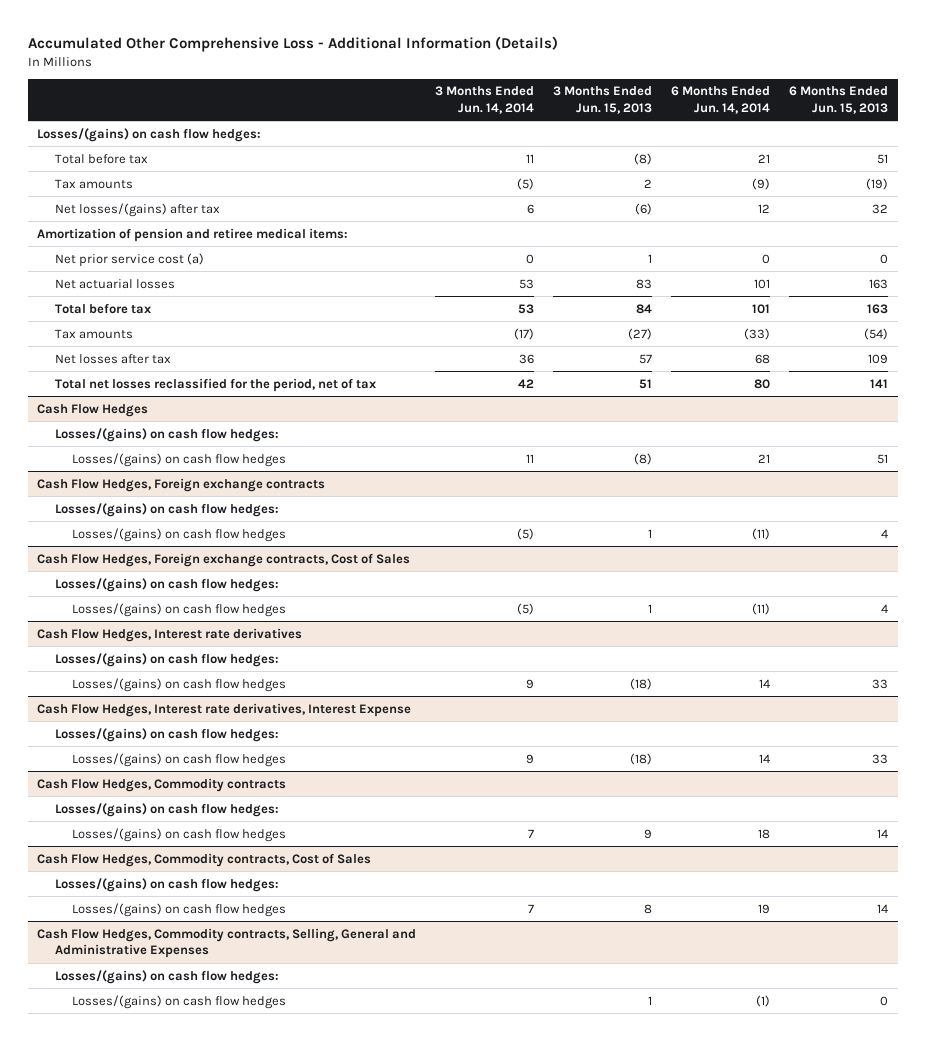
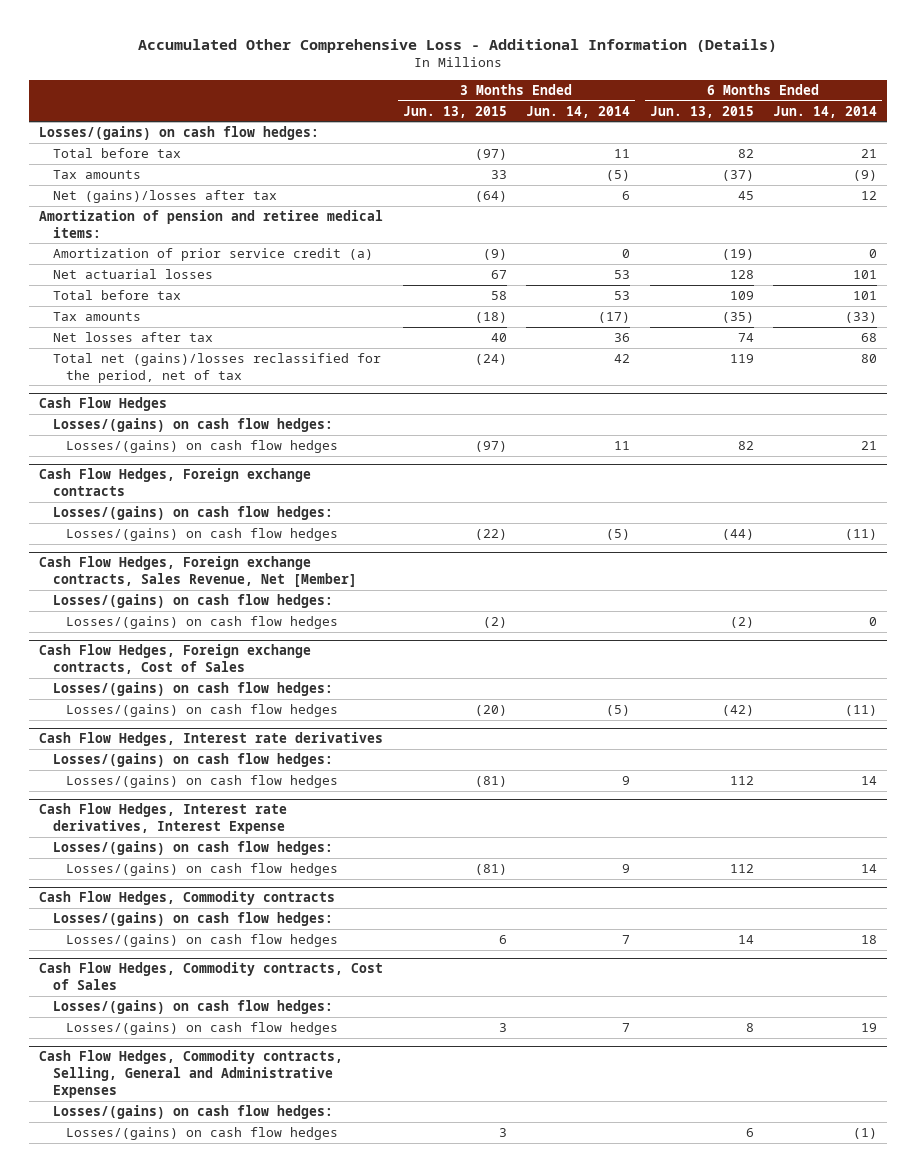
[553,86,653,115] 3 Months Ended Jun. 15, 2013 -> none
[789,86,889,115] 6 Months Ended Jun. 15, 2013 -> none
none -> [402,105,507,118] Jun. 13, 2015
none -> [649,105,754,118] Jun. 13, 2015
[54,202,220,217] Net losses/(gains) after tax -> [52,189,277,203] Net (gains)/losses after tax
[54,252,204,267] Net prior service cost (a) -> [52,247,373,261] Amortization of prior service credit (a)
[54,377,376,392] Total net losses reclassified for the period, net of tax -> [52,352,381,383] Total net (gains)/losses reclassified for the period, net of tax
none -> [39,556,357,588] Cash Flow Hedges, Foreign exchange contracts, Sales Revenue, Net [Member]
none -> [52,593,333,608] Losses/(gains) on cash flow hedges:
none -> [66,615,339,629] Losses/(gains) on cash flow hedges

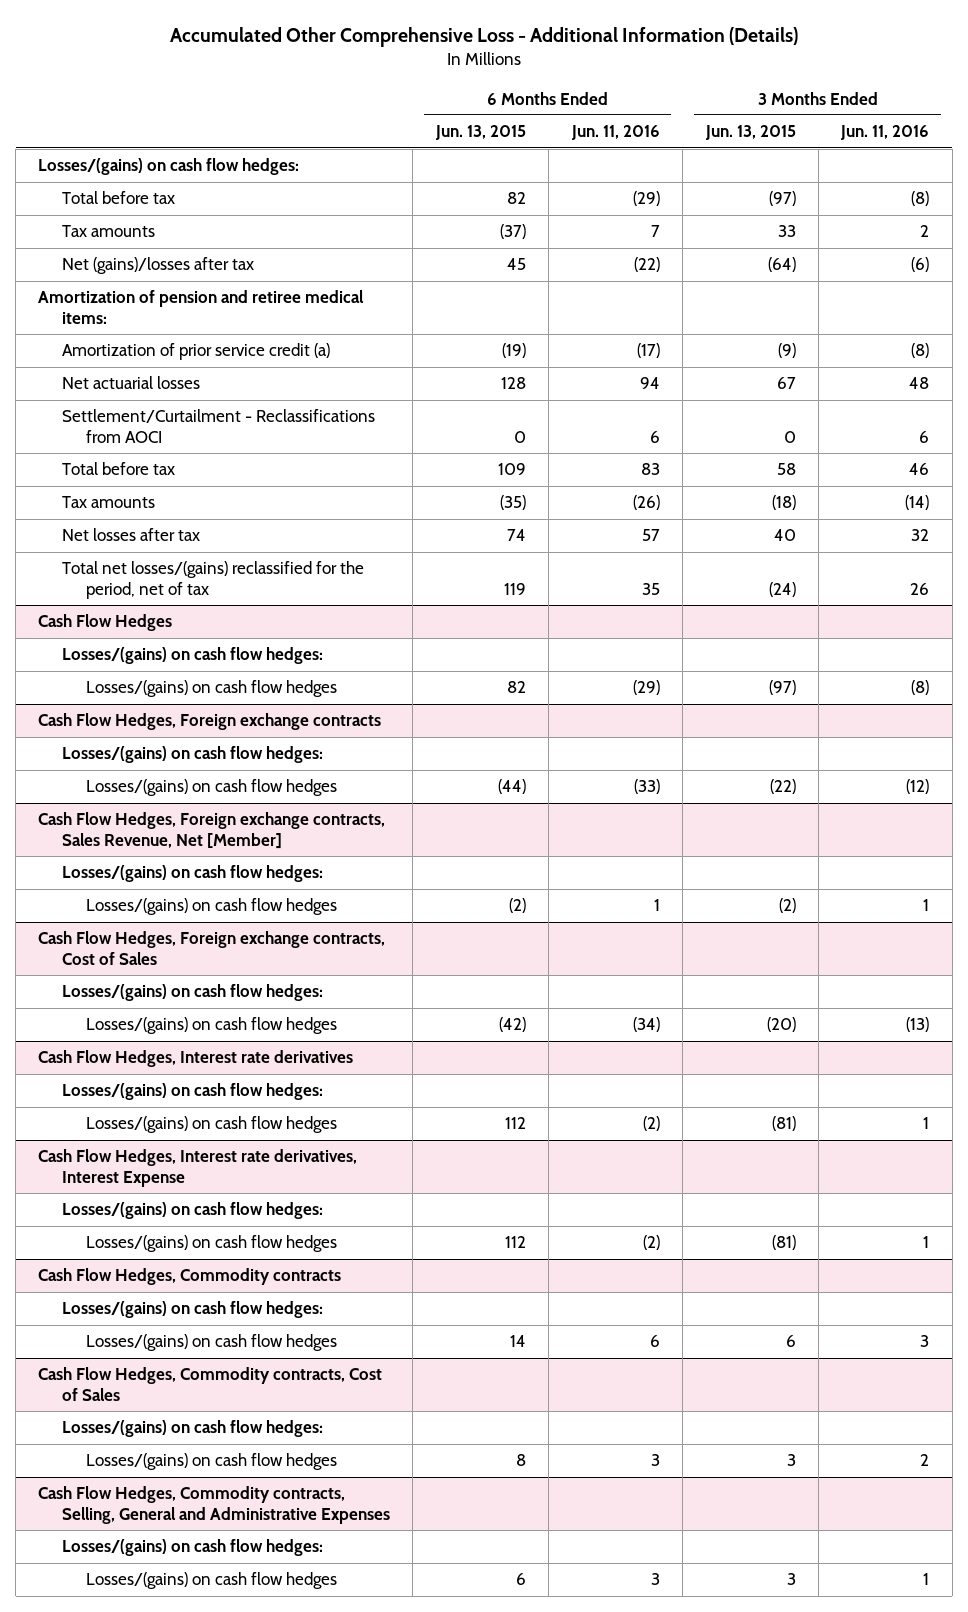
[526,105,631,118] Jun. 14, 2014 -> none
[773,105,878,118] Jun. 14, 2014 -> none
none -> [570,125,660,141] Jun. 11, 2016
none -> [840,125,930,141] Jun. 11, 2016
none -> [62,409,376,443] Settlement/Curtailment - Reclassifications from AOCI
[52,352,381,383] Total net (gains)/losses reclassified for the period, net of tax -> [62,561,365,599] Total net losses/(gains) reclassified for the period, net of tax

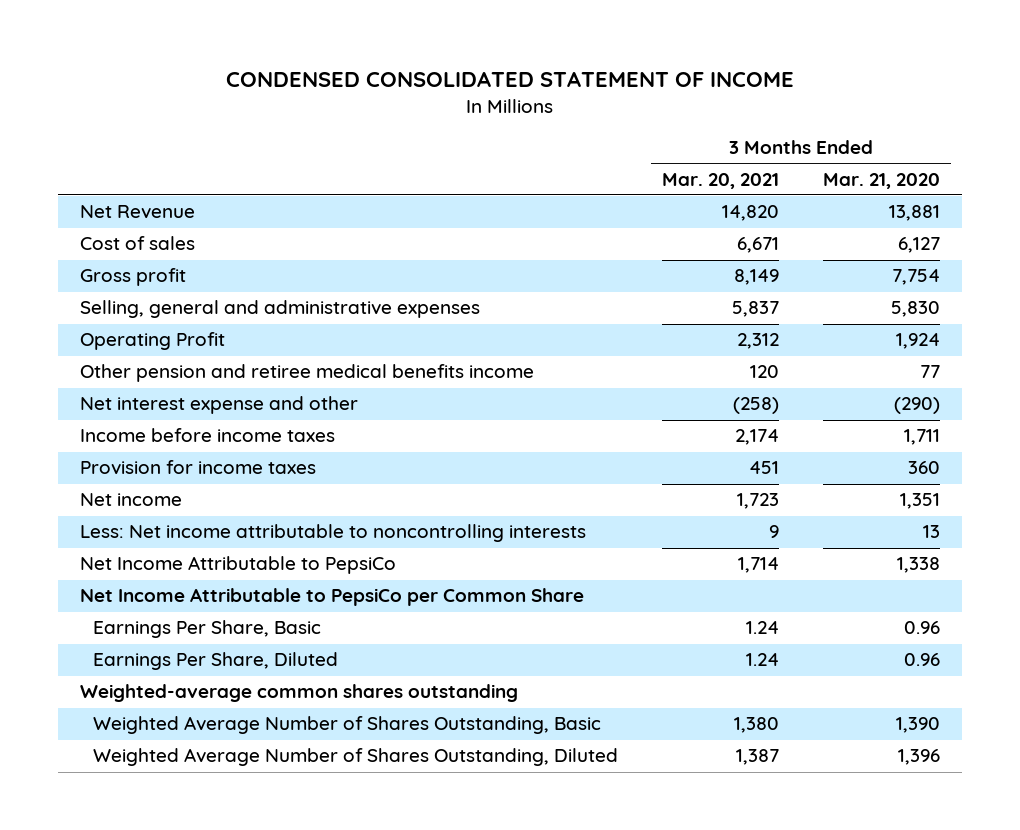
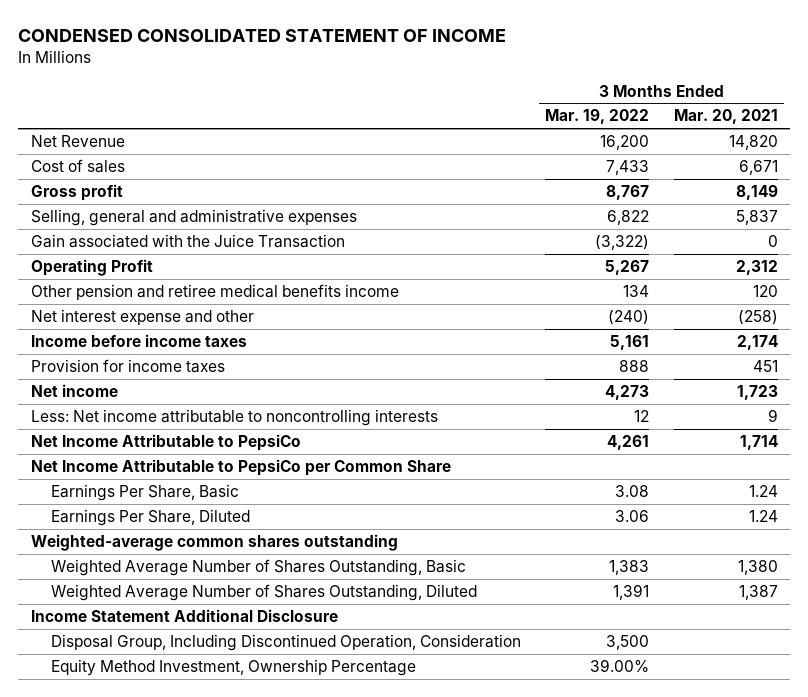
[822,172,940,189] Mar. 21, 2020 -> none
none -> [545,109,650,125] Mar. 19, 2022
none -> [30,233,345,248] Gain associated with the Juice Transaction
none -> [30,608,338,622] Income Statement Additional Disclosure
none -> [51,633,522,651] Disposal Group, Including Discontinued Operation, Consideration
none -> [51,658,417,676] Equity Method Investment, Ownership Percentage

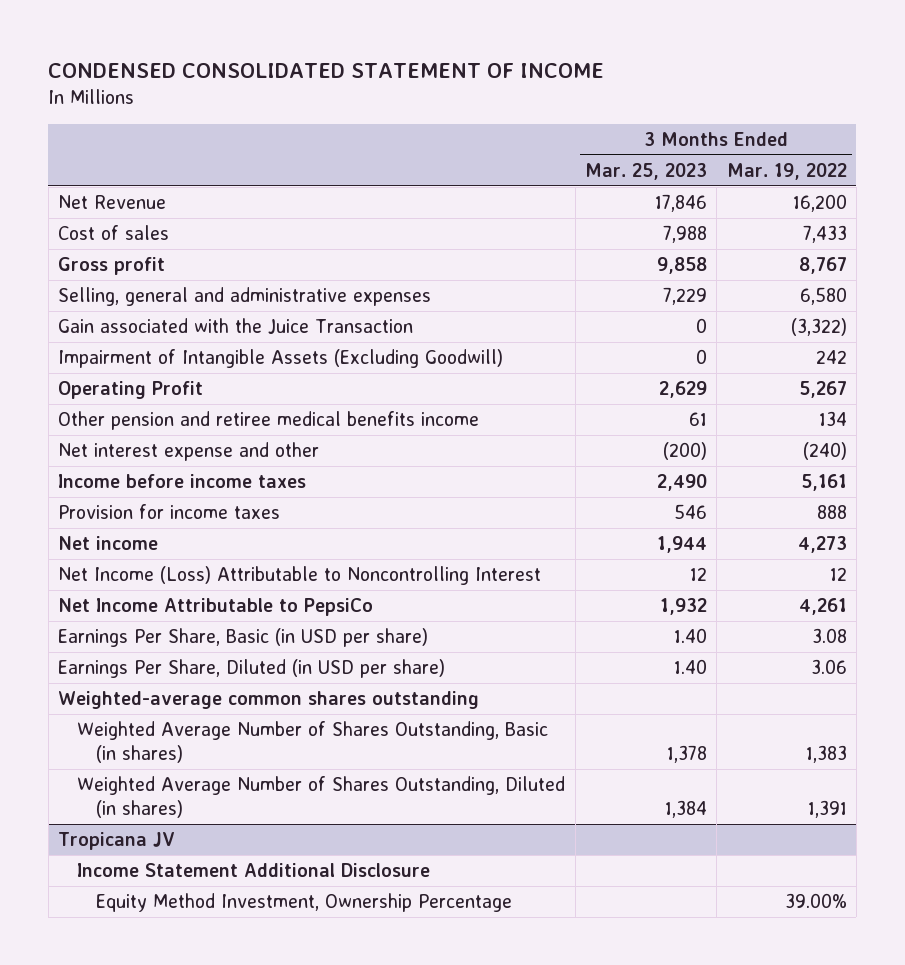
[673,109,778,125] Mar. 20, 2021 -> none
none -> [584,162,707,180] Mar. 25, 2023
[607,209,650,225] 6,822 -> [799,287,847,306] 6,580
none -> [58,349,504,369] Impairment of Intangible Assets (Excluding Goodwill)
[30,408,438,426] Less: Net income attributable to noncontrolling interests -> [58,566,542,586] Net Income (Loss) Attributable to Noncontrolling Interest
[30,458,451,476] Net Income Attributable to PepsiCo per Common Share -> none
[51,483,240,501] Earnings Per Share, Basic -> [58,628,429,648] Earnings Per Share, Basic (in USD per share)
[51,508,251,526] Earnings Per Share, Diluted -> [58,659,446,679] Earnings Per Share, Diluted (in USD per share)
[51,558,467,576] Weighted Average Number of Shares Outstanding, Basic -> [77,721,549,763] Weighted Average Number of Shares Outstanding, Basic (in shares)
[51,583,478,601] Weighted Average Number of Shares Outstanding, Diluted -> [77,776,566,818] Weighted Average Number of Shares Outstanding, Diluted (in shares)
none -> [58,832,176,851] Tropicana JV
[51,633,522,651] Disposal Group, Including Discontinued Operation, Consideration -> none

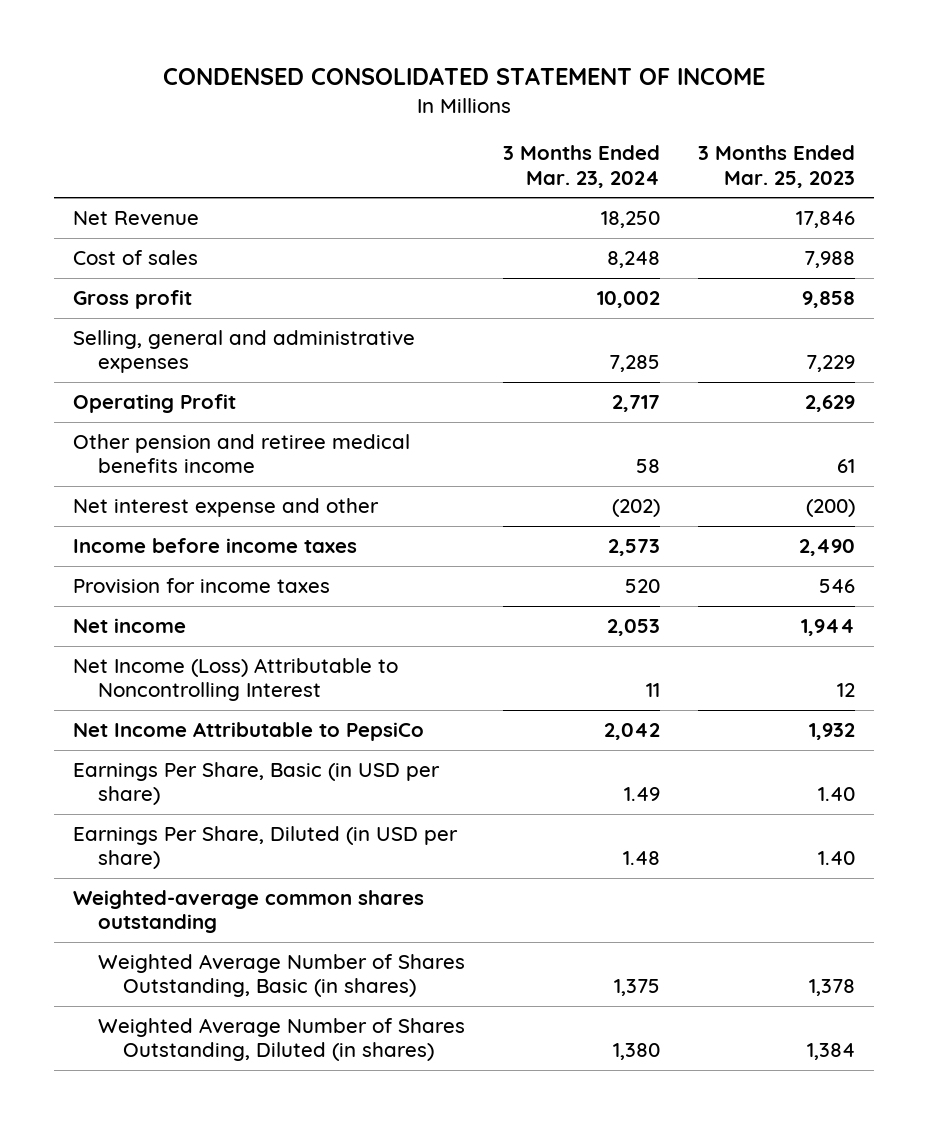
[726,162,847,180] Mar. 19, 2022 -> none
none -> [502,145,660,188] 3 Months Ended Mar. 23, 2024
[58,318,414,335] Gain associated with the Juice Transaction -> none
[58,349,504,369] Impairment of Intangible Assets (Excluding Goodwill) -> none
[58,832,176,851] Tropicana JV -> none
[77,863,431,878] Income Statement Additional Disclosure -> none
[95,893,512,913] Equity Method Investment, Ownership Percentage -> none

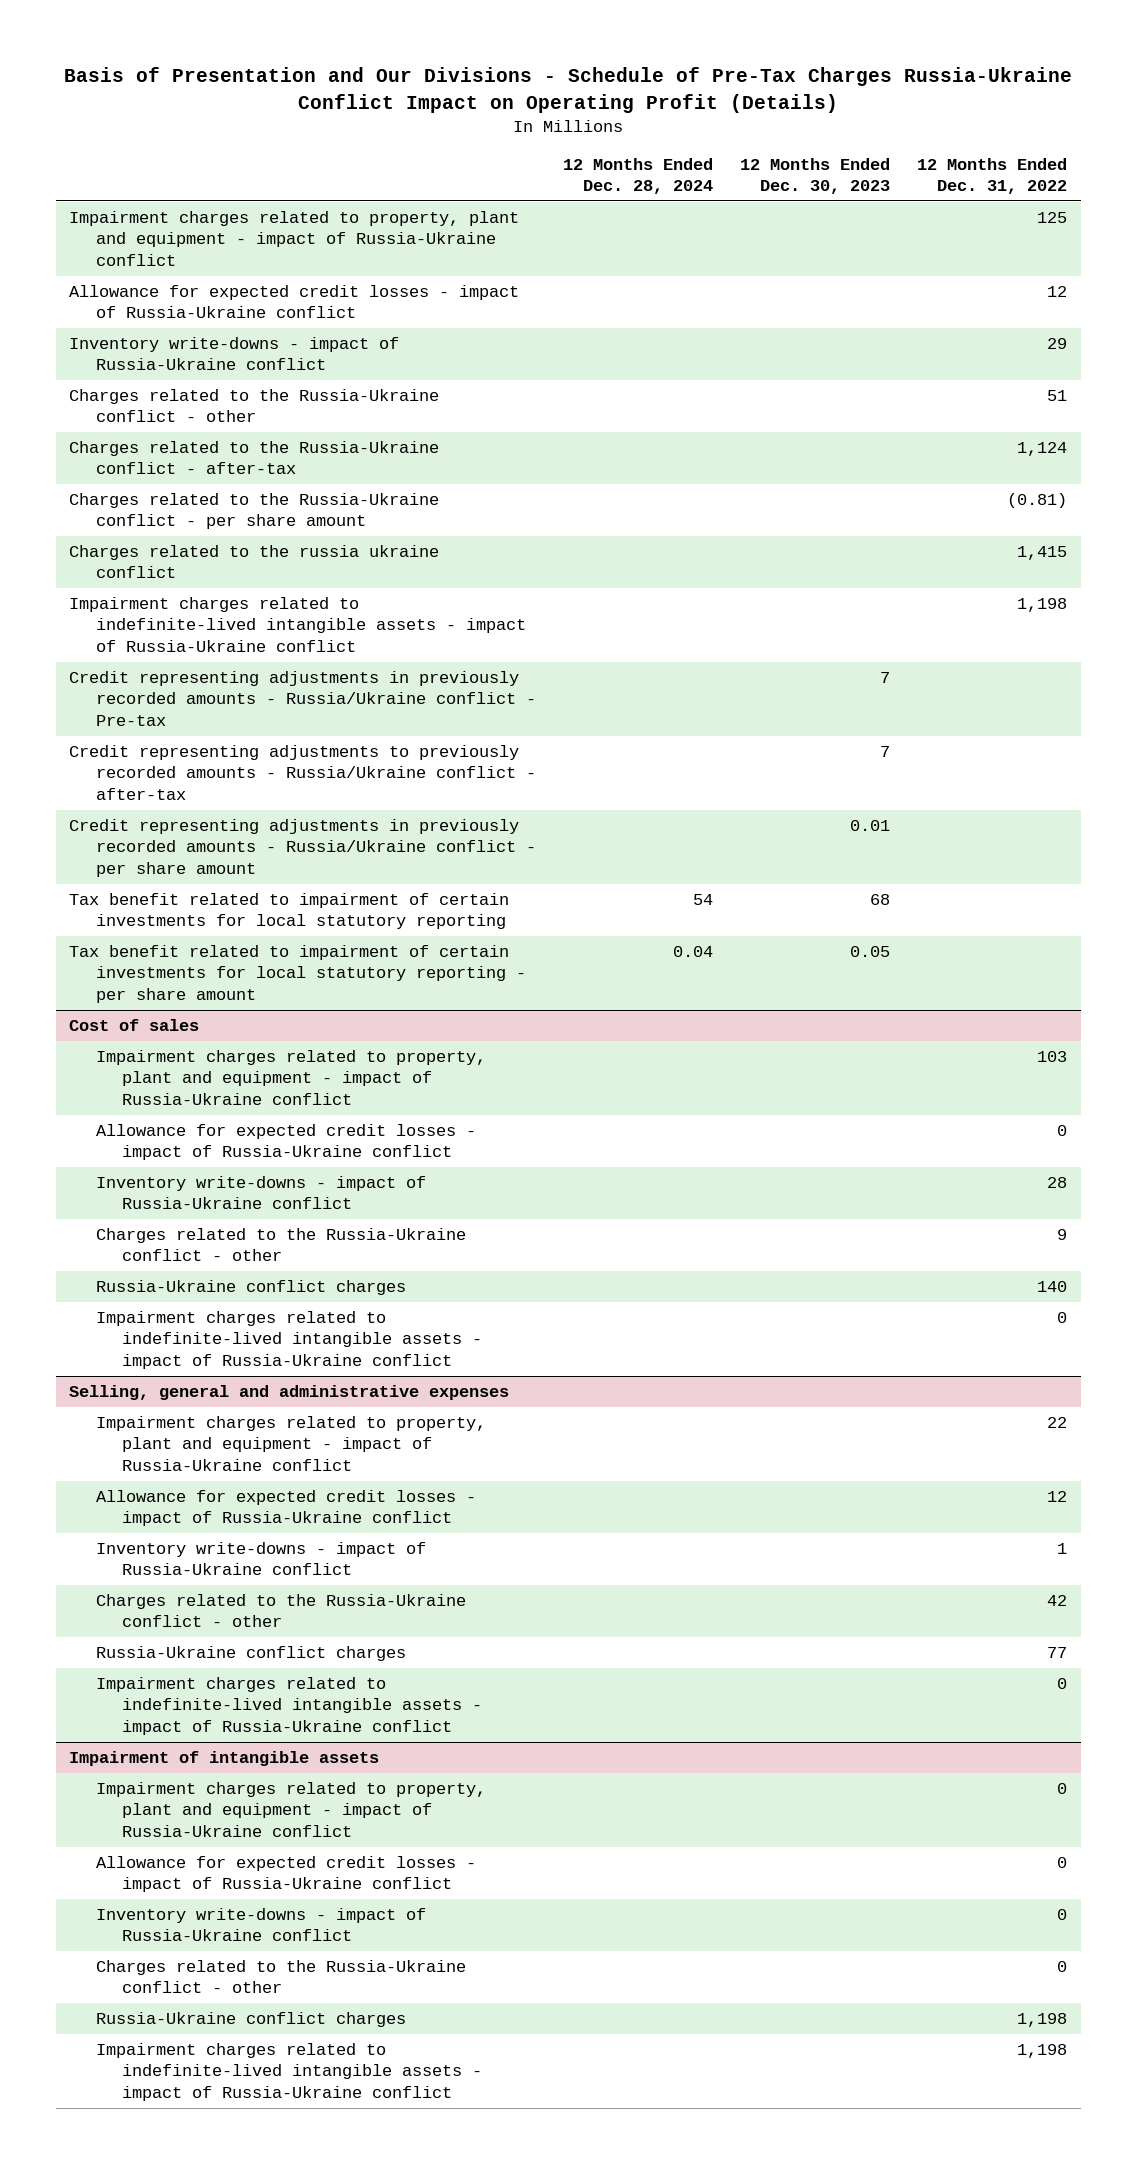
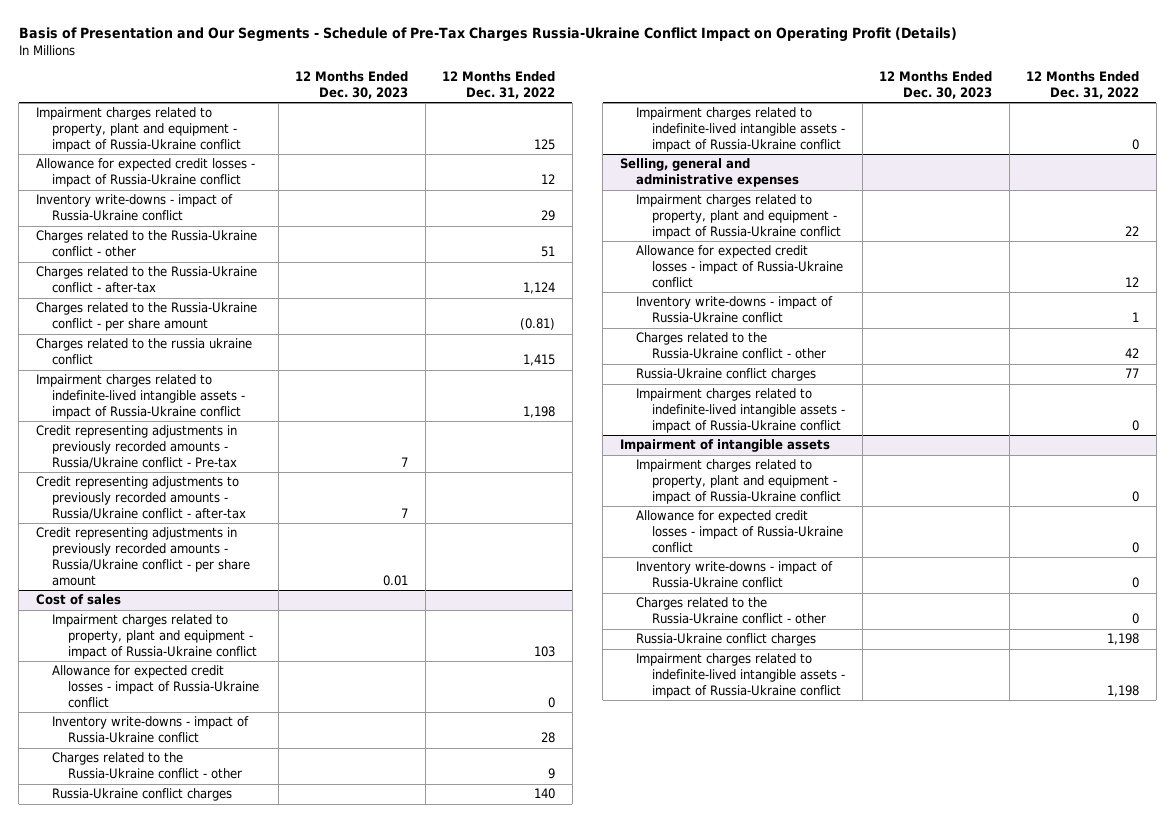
[64,67,1073,113] Basis of Presentation and Our Divisions - Schedule of Pre-Tax Charges Russia-Ukraine Conflict Impact on Operating Profit (Details) -> [18,26,957,42] Basis of Presentation and Our Segments - Schedule of Pre-Tax Charges Russia-Ukraine Conflict Impact on Operating Profit (Details)
[562,157,713,195] 12 Months Ended Dec. 28, 2024 -> none
[69,893,510,930] Tax benefit related to impairment of certain investments for local statutory reporting -> none
[69,945,526,1003] Tax benefit related to impairment of certain investments for local statutory reporting - per share amount -> none

